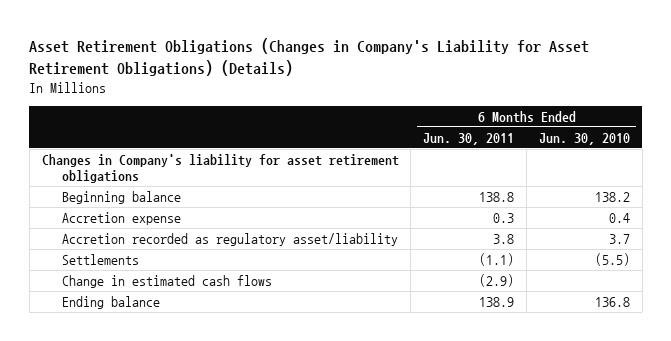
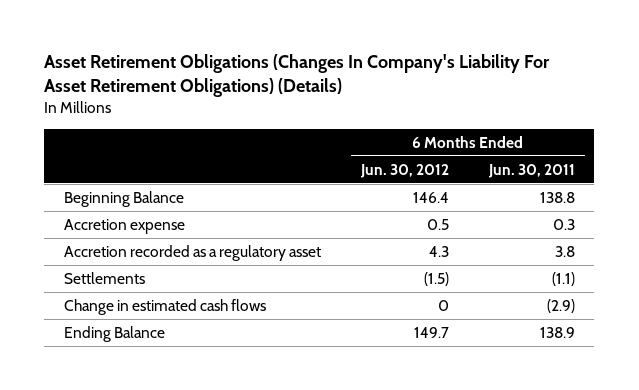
[29,38,590,77] Asset Retirement Obligations (Changes in Company's Liability for Asset Retirement Obligations) (Details) -> [44,54,551,98] Asset Retirement Obligations (Changes In Company's Liability For Asset Retirement Obligations) (Details)
[538,132,630,145] Jun. 30, 2010 -> none
none -> [359,163,449,178] Jun. 30, 2012
[41,153,399,184] Changes in Company's liability for asset retirement obligations -> none
[62,190,182,204] Beginning balance -> [64,190,185,207] Beginning Balance
[62,232,399,246] Accretion recorded as regulatory asset/liability -> [64,244,322,261] Accretion recorded as a regulatory asset
[62,295,161,309] Ending balance -> [64,325,166,342] Ending Balance

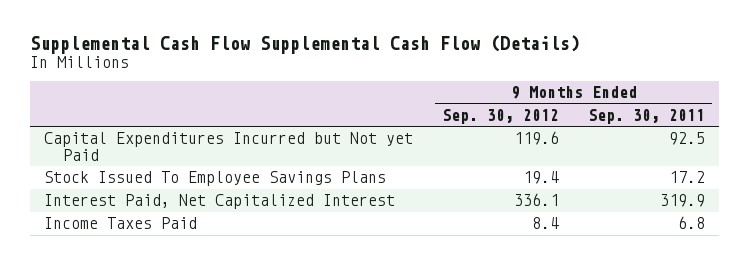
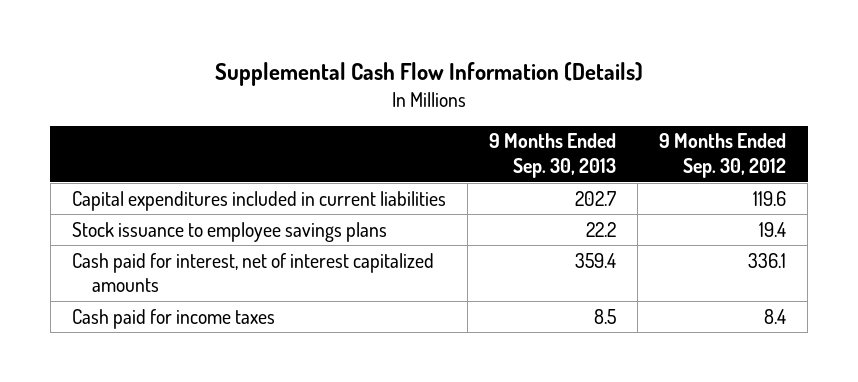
[30,35,581,55] Supplemental Cash Flow Supplemental Cash Flow (Details) -> [214,62,643,87] Supplemental Cash Flow Information (Details)
[587,108,705,124] Sep. 30, 2011 -> none
none -> [488,133,616,179] 9 Months Ended Sep. 30, 2013
[44,132,414,161] Capital Expenditures Incurred but Not yet Paid -> [71,190,446,211] Capital expenditures included in current liabilities
[44,171,387,187] Stock Issued To Employee Savings Plans -> [71,221,387,242] Stock issuance to employee savings plans
[44,194,396,210] Interest Paid, Net Capitalized Interest -> [71,252,434,293] Cash paid for interest, net of interest capitalized amounts
[44,217,198,230] Income Taxes Paid -> [71,308,275,329] Cash paid for income taxes

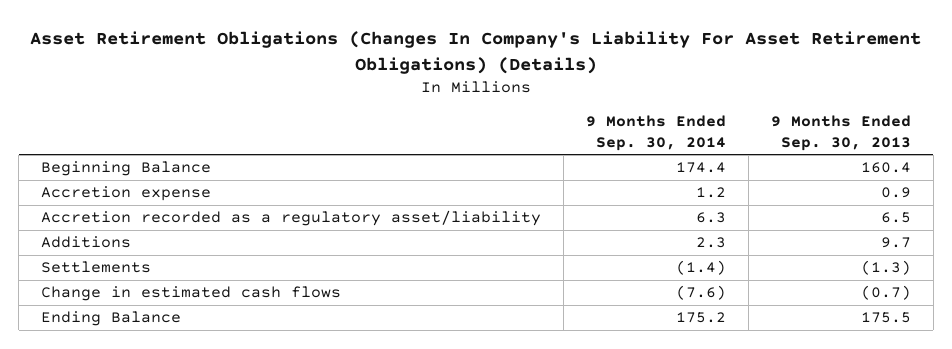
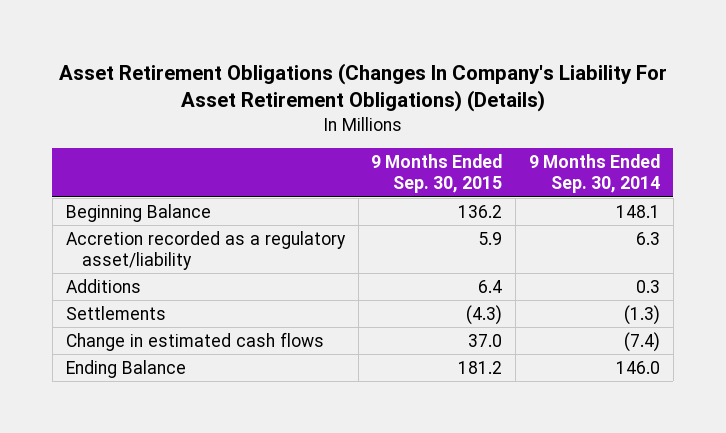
[770,115,911,151] 9 Months Ended Sep. 30, 2013 -> none
none -> [371,154,503,194] 9 Months Ended Sep. 30, 2015
[41,186,212,202] Accretion expense -> none
[676,162,727,174] 174.4 -> [615,204,660,218] 148.1
[696,237,727,249] 2.3 -> [635,279,660,293] 0.3
[676,260,727,276] (1.4) -> [623,304,660,325] (1.3)
[676,285,727,301] (7.6) -> [623,331,660,352] (7.4)
[676,312,727,324] 175.2 -> [615,360,660,374] 146.0

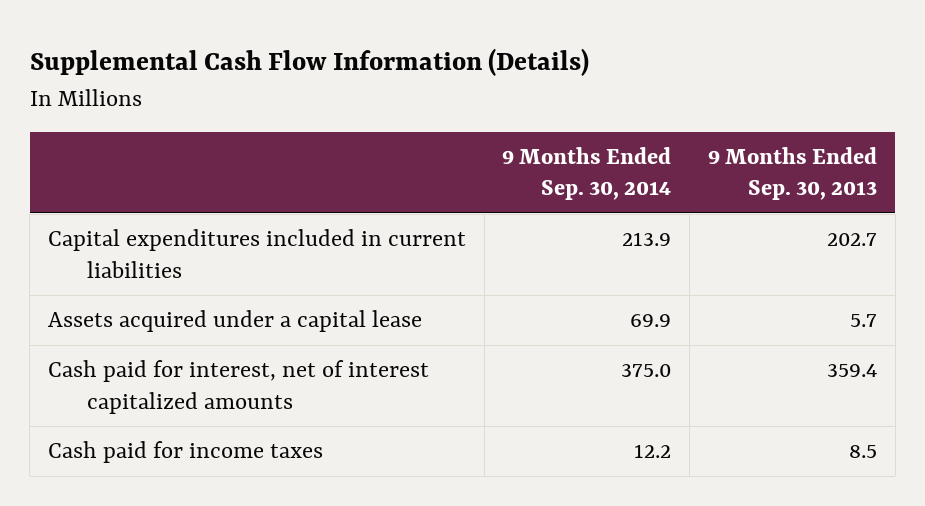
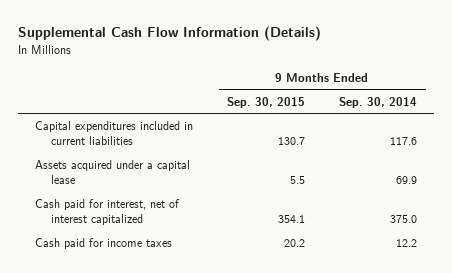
[707,147,877,201] 9 Months Ended Sep. 30, 2013 -> none
none -> [227,96,306,108] Sep. 30, 2015
[622,232,672,247] 213.9 -> [390,137,418,146] 117.6
[48,360,430,414] Cash paid for interest, net of interest capitalized amounts -> [35,199,181,226] Cash paid for interest, net of interest capitalized

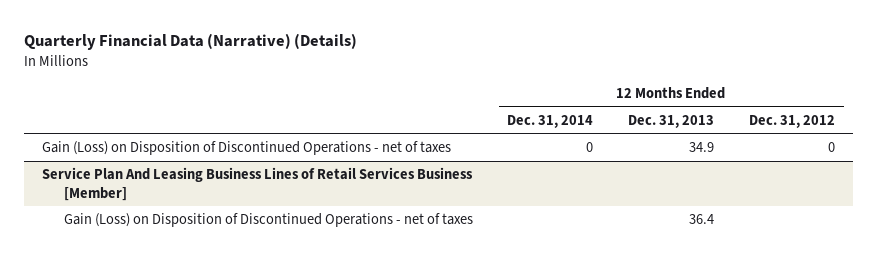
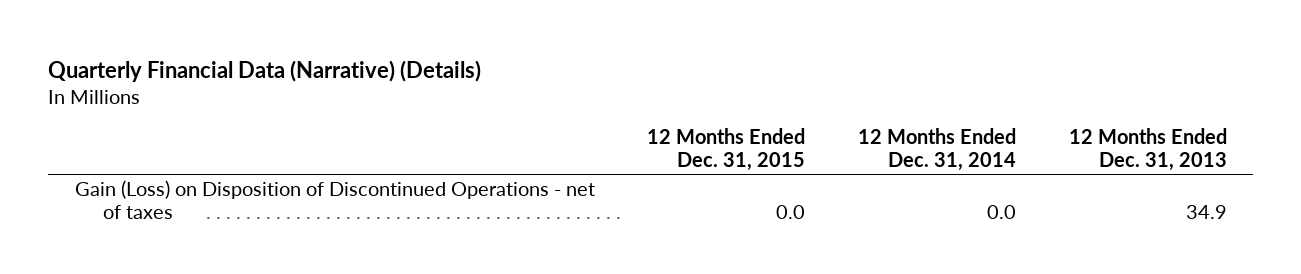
[749,114,836,128] Dec. 31, 2012 -> none
none -> [647,128,806,172] 12 Months Ended Dec. 31, 2015
[41,166,473,201] Service Plan And Leasing Business Lines of Retail Services Business [Member] -> none
[63,212,473,227] Gain (Loss) on Disposition of Discontinued Operations - net of taxes -> none
[586,141,594,152] 0 -> [987,204,1017,219] 0.0

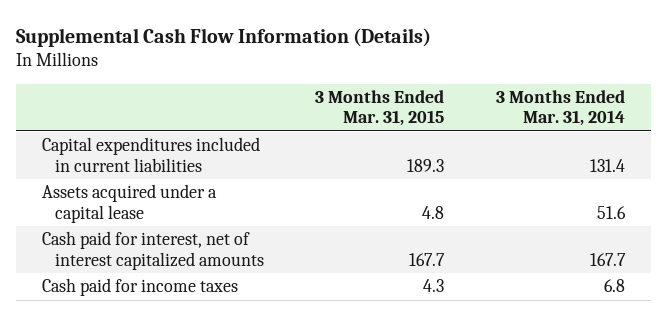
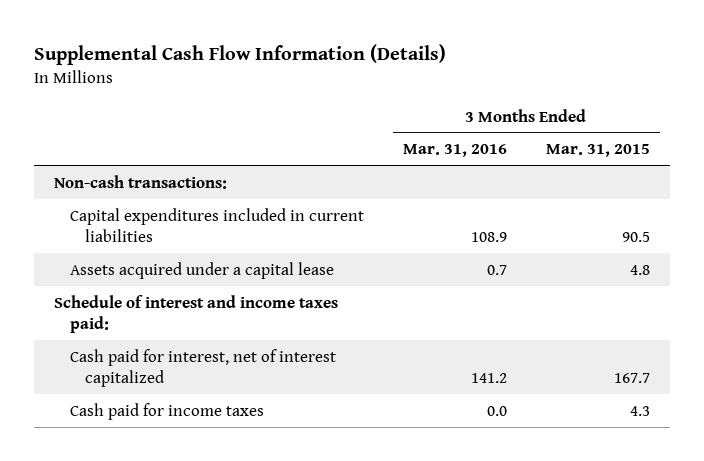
[495,89,625,127] 3 Months Ended Mar. 31, 2014 -> none
none -> [402,144,507,158] Mar. 31, 2016
none -> [53,174,227,189] Non-cash transactions:
[407,158,445,172] 189.3 -> [622,231,651,242] 90.5
none -> [53,294,338,333] Schedule of interest and income taxes paid:
[41,231,265,270] Cash paid for interest, net of interest capitalized amounts -> [69,348,336,387] Cash paid for interest, net of interest capitalized

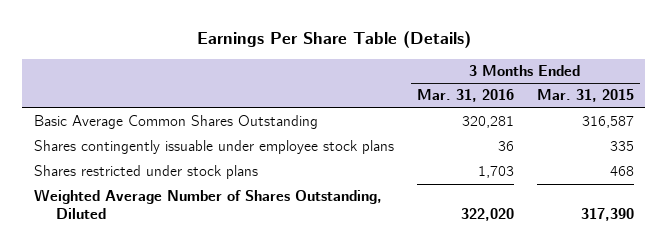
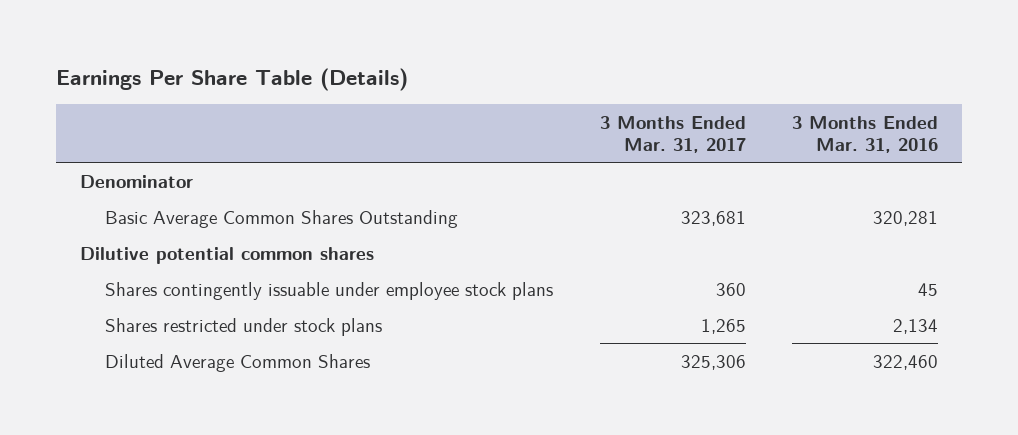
[536,89,634,103] Mar. 31, 2015 -> none
none -> [599,115,746,153] 3 Months Ended Mar. 31, 2017
none -> [79,174,193,188] Denominator
none -> [79,246,374,264] Dilutive potential common shares
[497,141,514,152] 36 -> [918,282,939,296] 45
[477,166,514,179] 1,703 -> [893,318,939,334] 2,134
[33,189,382,220] Weighted Average Number of Shares Outstanding, Diluted -> [105,353,371,372] Diluted Average Common Shares
[460,208,514,222] 322,020 -> [873,354,939,370] 322,460

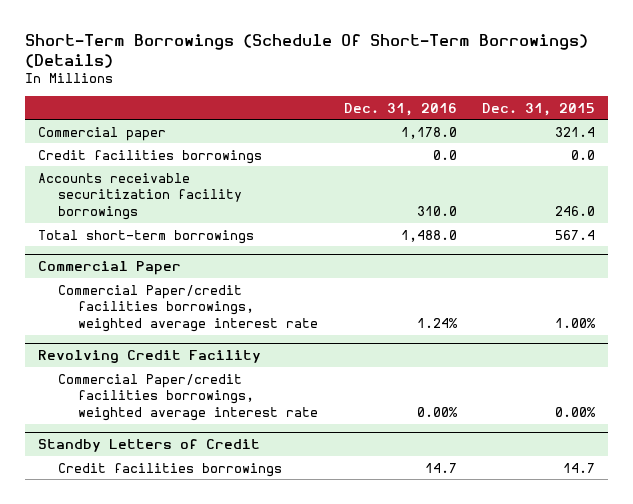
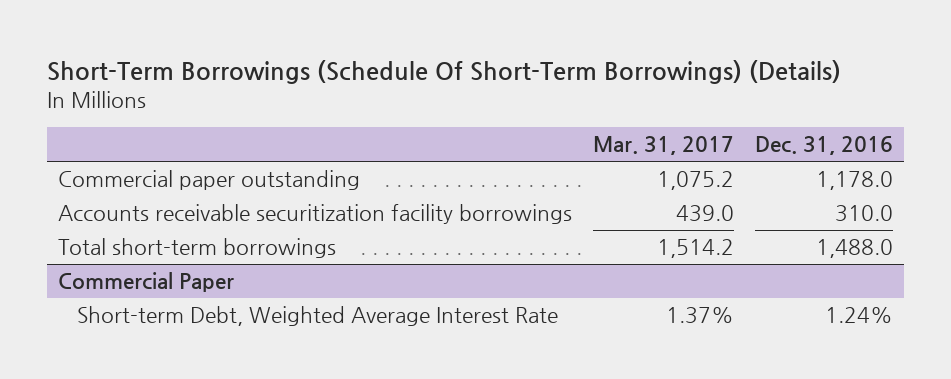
[481,102,595,116] Dec. 31, 2015 -> none
none -> [592,136,734,156] Mar. 31, 2017
[38,149,263,164] Credit facilities borrowings -> none
[38,126,167,141] Commercial paper -> [57,170,360,191] Commercial paper outstanding
[38,349,262,363] Revolving Credit Facility -> none
[58,373,319,422] Commercial Paper/credit facilities borrowings, weighted average interest rate -> none
[38,438,261,452] Standby Letters of Credit -> none
[58,462,283,477] Credit facilities borrowings -> none
[58,284,319,333] Commercial Paper/credit facilities borrowings, weighted average interest rate -> [76,306,558,327] Short-term Debt, Weighted Average Interest Rate

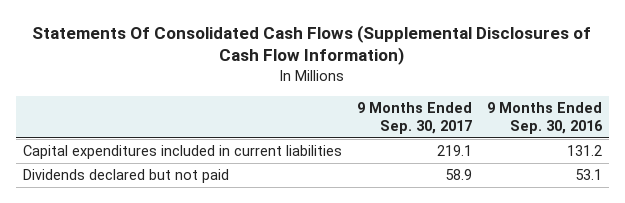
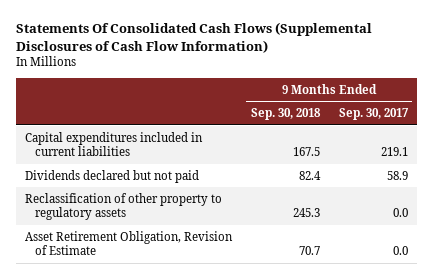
[486,102,603,134] 9 Months Ended Sep. 30, 2016 -> none
none -> [250,107,321,120] Sep. 30, 2018
none -> [25,192,223,221] Reclassification of other property to regulatory assets
none -> [25,230,234,256] Asset Retirement Obligation, Revision of Estimate

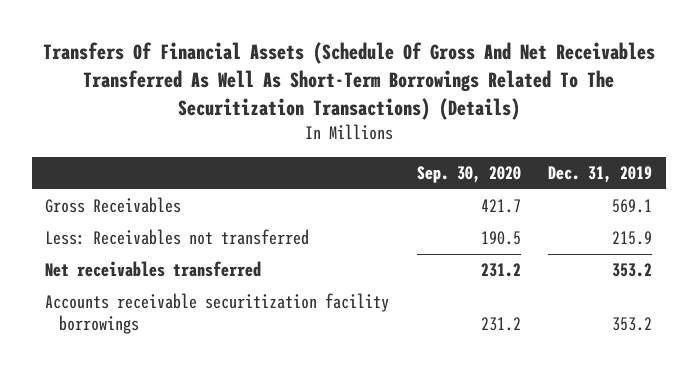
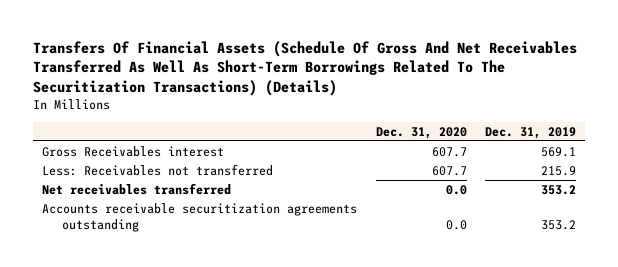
[416,166,521,184] Sep. 30, 2020 -> none
none -> [375,126,467,139] Dec. 31, 2020
[45,197,182,214] Gross Receivables -> [42,146,225,158] Gross Receivables interest
[45,293,390,334] Accounts receivable securitization facility borrowings -> [42,203,358,233] Accounts receivable securitization agreements outstanding

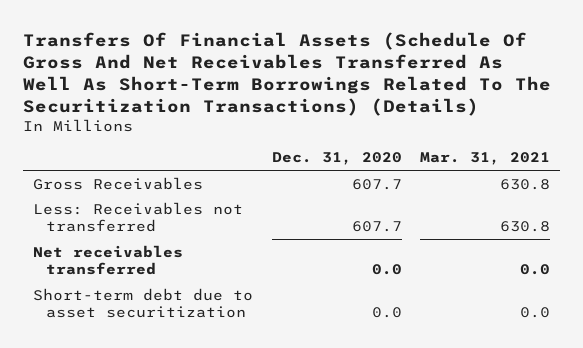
[484,126,576,139] Dec. 31, 2019 -> none
none -> [420,152,551,166] Mar. 31, 2021
[42,146,225,158] Gross Receivables interest -> [32,176,203,190] Gross Receivables
[42,203,358,233] Accounts receivable securitization agreements outstanding -> [32,287,253,319] Short-term debt due to asset securitization

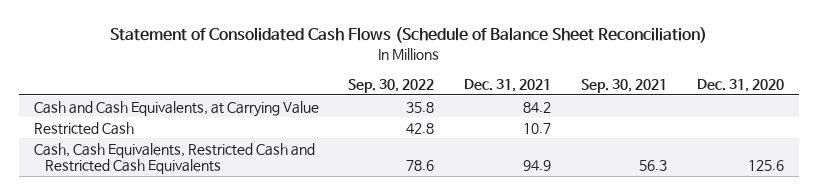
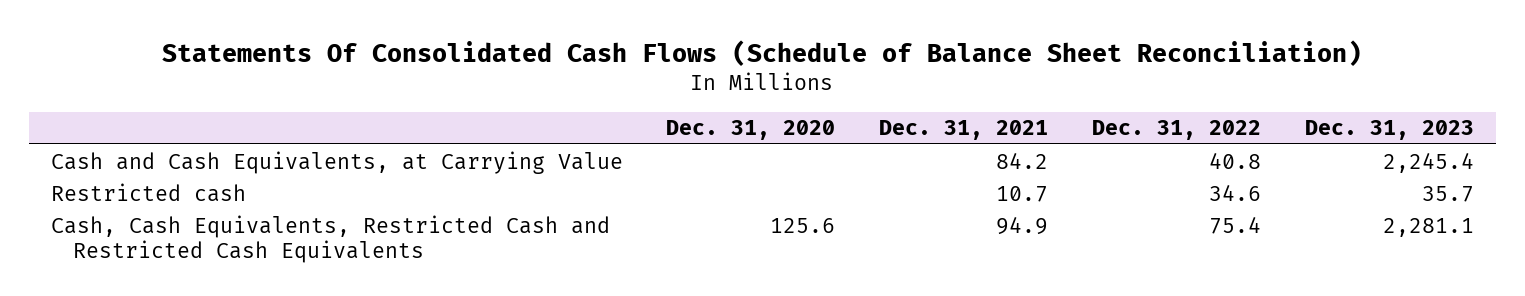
[109,27,707,44] Statement of Consolidated Cash Flows (Schedule of Balance Sheet Reconciliation) -> [162,39,1363,66] Statements Of Consolidated Cash Flows (Schedule of Balance Sheet Reconciliation)
[348,78,435,93] Sep. 30, 2022 -> none
[581,78,668,93] Sep. 30, 2021 -> none
none -> [1092,120,1262,141] Dec. 31, 2022
none -> [1304,120,1474,141] Dec. 31, 2023
[33,121,134,135] Restricted Cash -> [50,182,246,202] Restricted cash

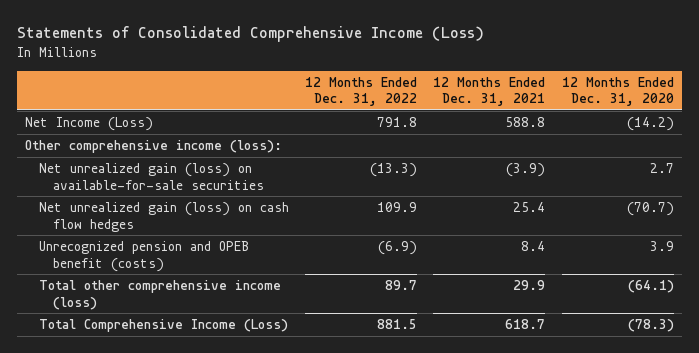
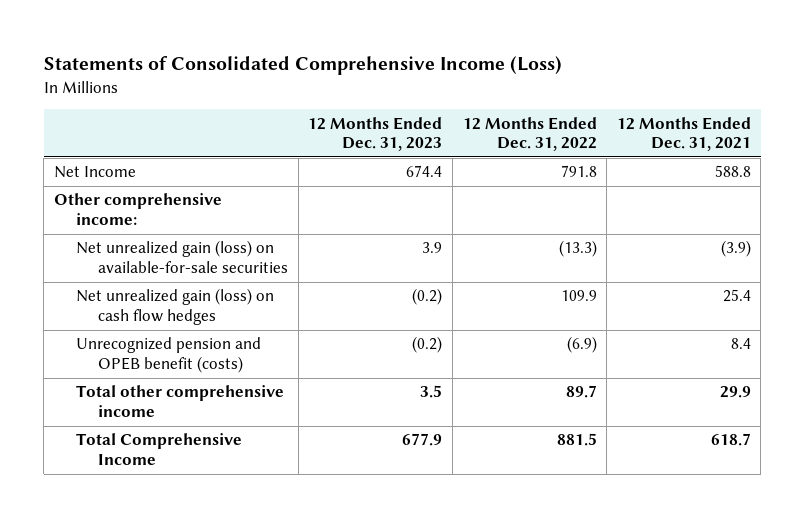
[561,76,674,107] 12 Months Ended Dec. 31, 2020 -> none
none -> [308,116,443,152] 12 Months Ended Dec. 31, 2023
[25,117,154,132] Net Income (Loss) -> [53,166,136,179] Net Income
[25,140,283,154] Other comprehensive income (loss): -> [53,193,222,226] Other comprehensive income:
[38,280,281,310] Total other comprehensive income (loss) -> [76,385,285,418] Total other comprehensive income
[38,319,288,333] Total Comprehensive Income (Loss) -> [76,433,243,466] Total Comprehensive Income

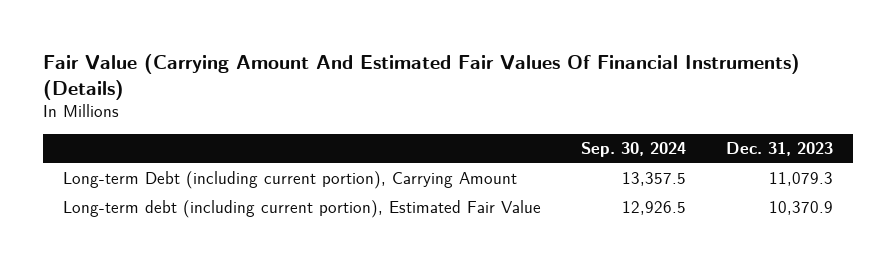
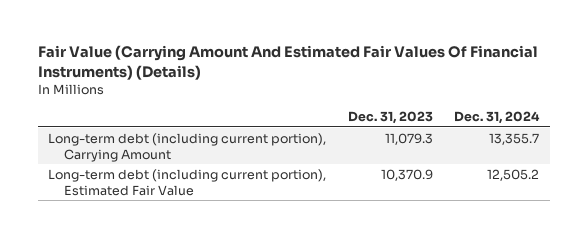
[581,142,687,158] Sep. 30, 2024 -> none
none -> [454,111,541,125] Dec. 31, 2024
[62,171,517,190] Long-term Debt (including current portion), Carrying Amount -> [48,132,327,162] Long-term debt (including current portion), Carrying Amount

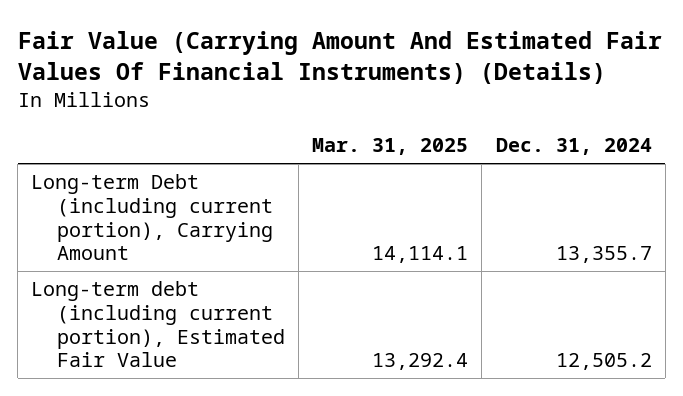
[347,111,433,125] Dec. 31, 2023 -> none
none -> [312,138,469,156] Mar. 31, 2025
[48,132,327,162] Long-term debt (including current portion), Carrying Amount -> [31,174,273,261] Long-term Debt (including current portion), Carrying Amount

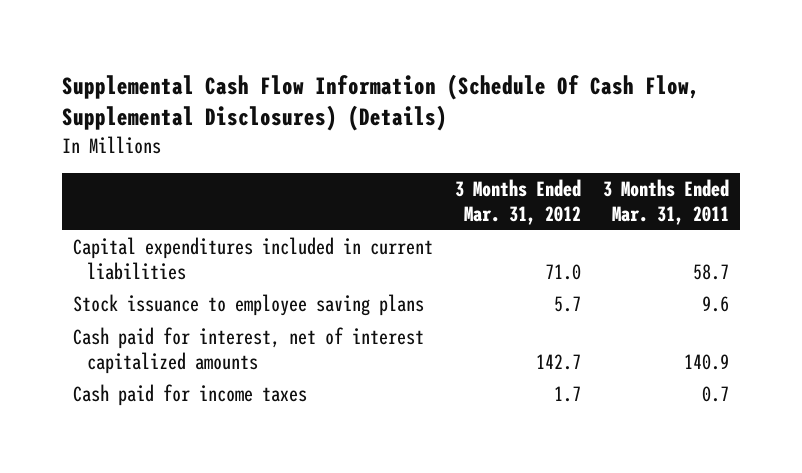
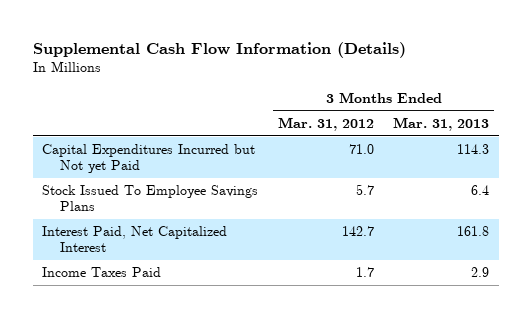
[61,73,700,132] Supplemental Cash Flow Information (Schedule Of Cash Flow, Supplemental Disclosures) (Details) -> [32,41,406,58] Supplemental Cash Flow Information (Details)
[602,179,729,225] 3 Months Ended Mar. 31, 2011 -> none
none -> [393,116,490,131] Mar. 31, 2013
[72,237,433,280] Capital expenditures included in current liabilities -> [42,144,256,174] Capital Expenditures Incurred but Not yet Paid
[72,294,424,317] Stock issuance to employee saving plans -> [42,185,259,212] Stock Issued To Employee Savings Plans
[72,327,424,374] Cash paid for interest, net of interest capitalized amounts -> [42,226,228,253] Interest Paid, Net Capitalized Interest
[72,384,307,407] Cash paid for income taxes -> [42,267,162,278] Income Taxes Paid

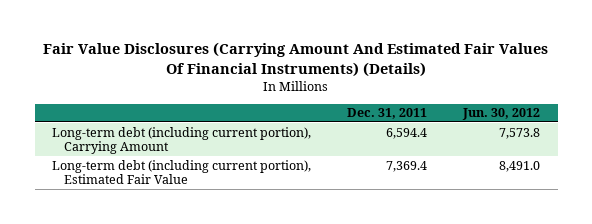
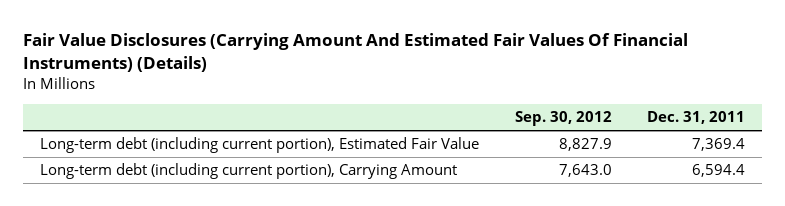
[462,108,541,121] Jun. 30, 2012 -> none
none -> [514,111,612,127] Sep. 30, 2012
[52,126,312,155] Long-term debt (including current portion), Carrying Amount -> [40,163,458,180] Long-term debt (including current portion), Carrying Amount

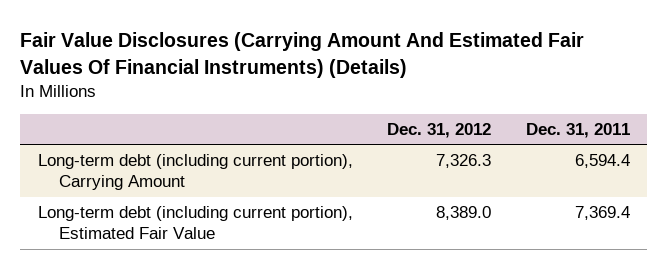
[514,111,612,127] Sep. 30, 2012 -> none
none -> [387,122,492,138] Dec. 31, 2012
[40,137,480,154] Long-term debt (including current portion), Estimated Fair Value -> [37,206,353,240] Long-term debt (including current portion), Estimated Fair Value

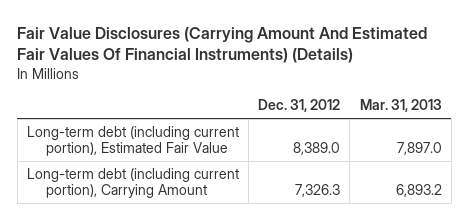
[525,122,630,138] Dec. 31, 2011 -> none
none -> [359,99,442,113] Mar. 31, 2013
[37,154,353,191] Long-term debt (including current portion), Carrying Amount -> [26,167,239,199] Long-term debt (including current portion), Carrying Amount

